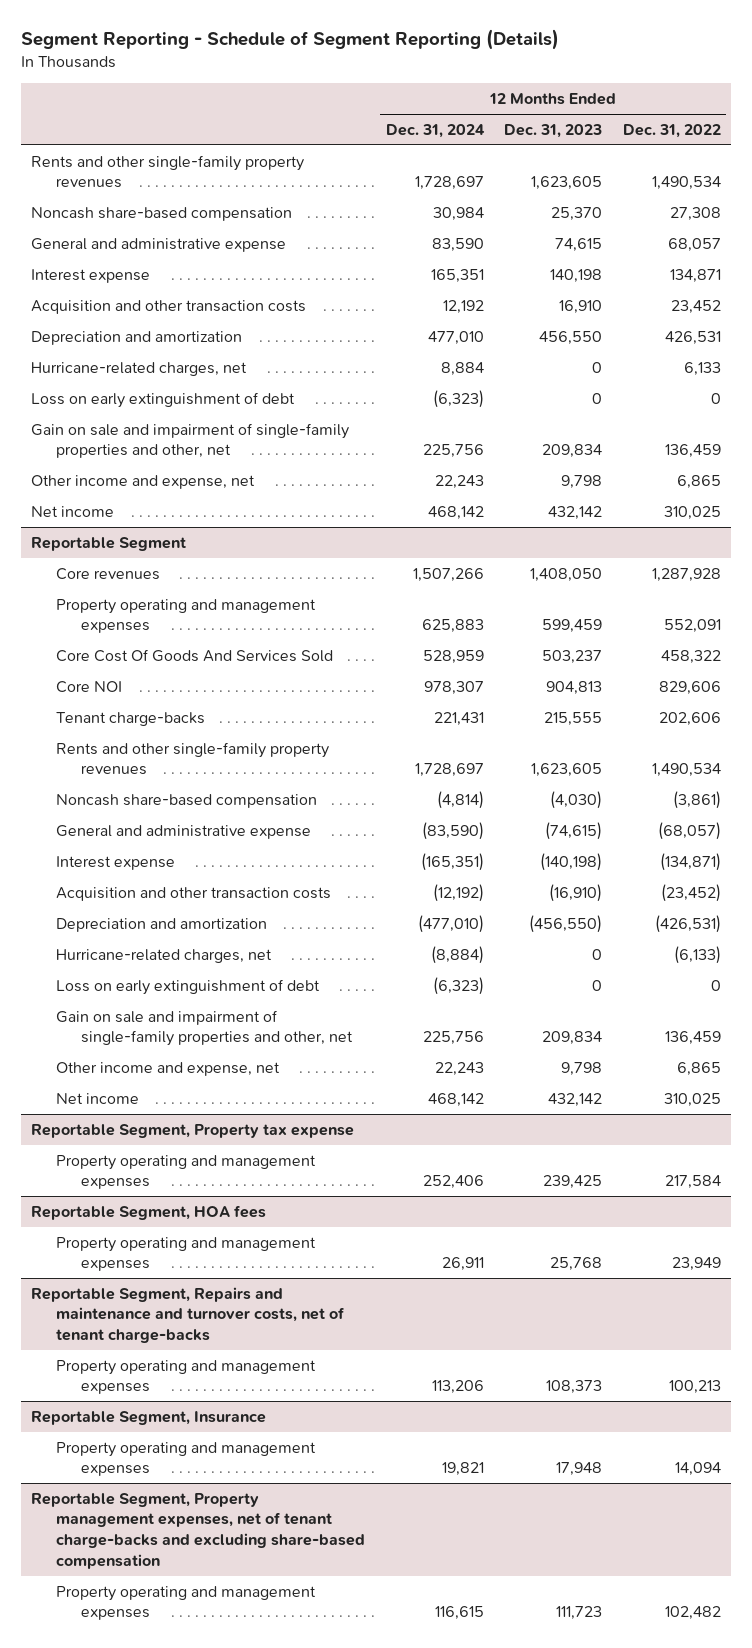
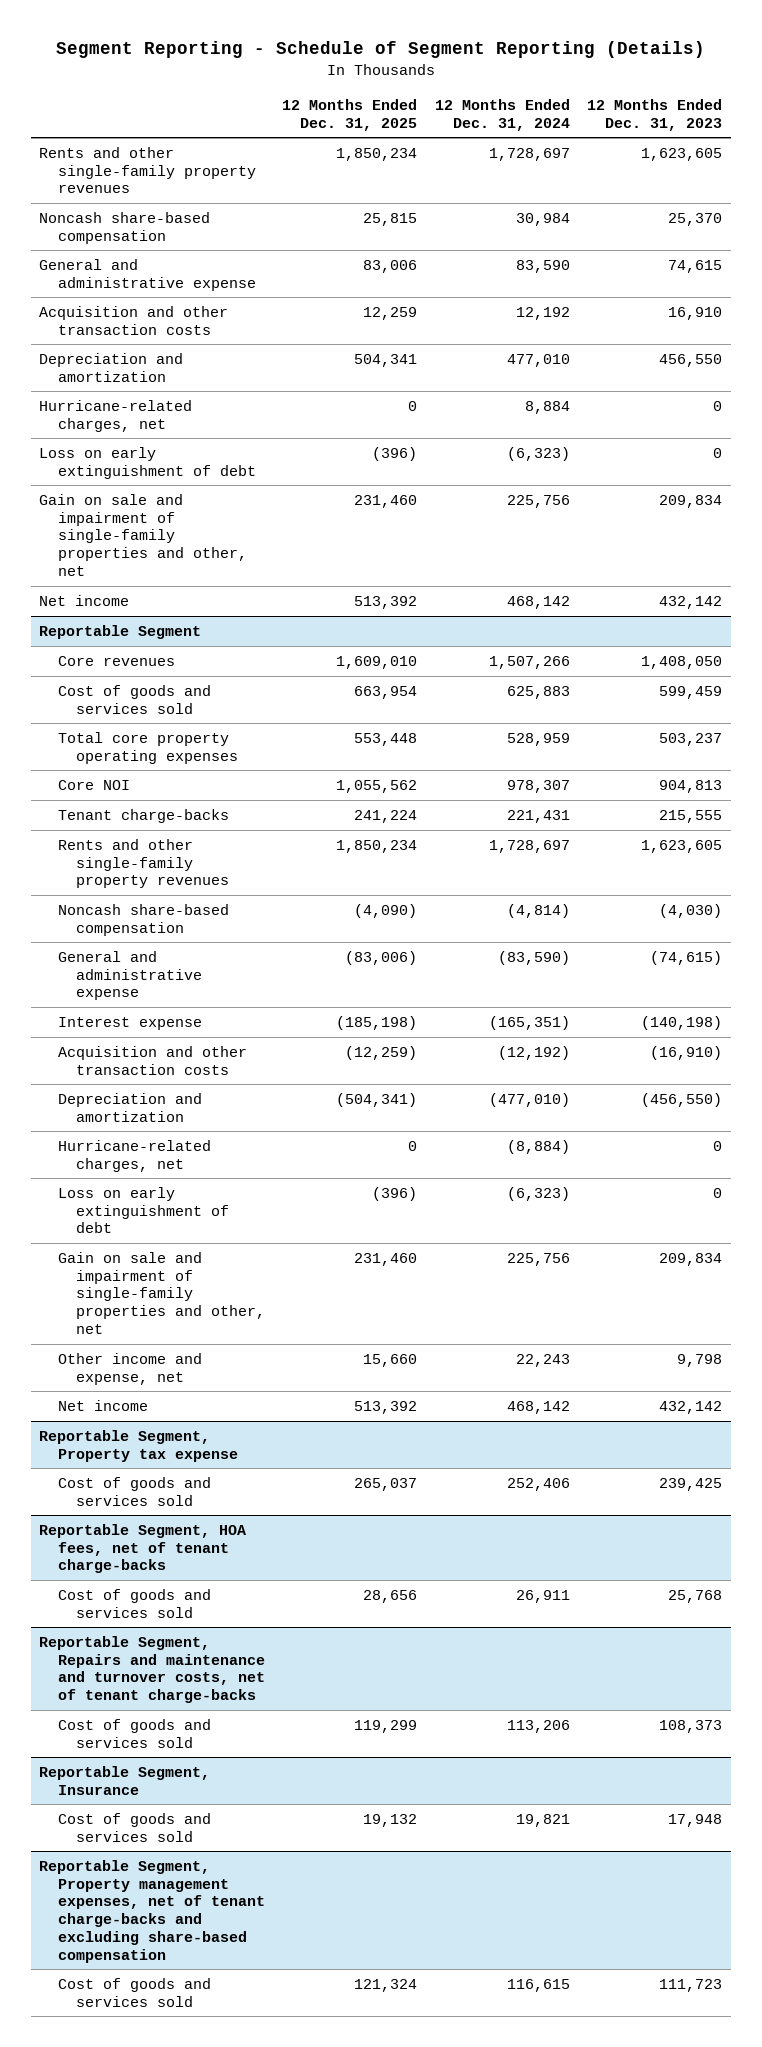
[623,123,722,138] Dec. 31, 2022 -> none
none -> [282,98,418,131] 12 Months Ended Dec. 31, 2025
[30,268,150,283] Interest expense -> none
[30,474,255,489] Other income and expense, net -> none
[55,598,316,634] Property operating and management expenses -> [57,684,211,714] Cost of goods and services sold
[55,648,333,662] Core Cost Of Goods And Services Sold -> [57,731,239,764] Total core property operating expenses
[30,1204,266,1220] Reportable Segment, HOA fees -> none
[55,1154,316,1190] Property operating and management expenses -> [57,1476,211,1506] Cost of goods and services sold
none -> [39,1523,247,1574] Reportable Segment, HOA fees, net of tenant charge-backs
[55,1236,316,1272] Property operating and management expenses -> [57,1588,211,1618] Cost of goods and services sold
[55,1359,316,1395] Property operating and management expenses -> [57,1718,211,1748] Cost of goods and services sold
[55,1441,316,1477] Property operating and management expenses -> [57,1812,211,1842] Cost of goods and services sold
[55,1585,316,1621] Property operating and management expenses -> [57,1977,211,2007] Cost of goods and services sold

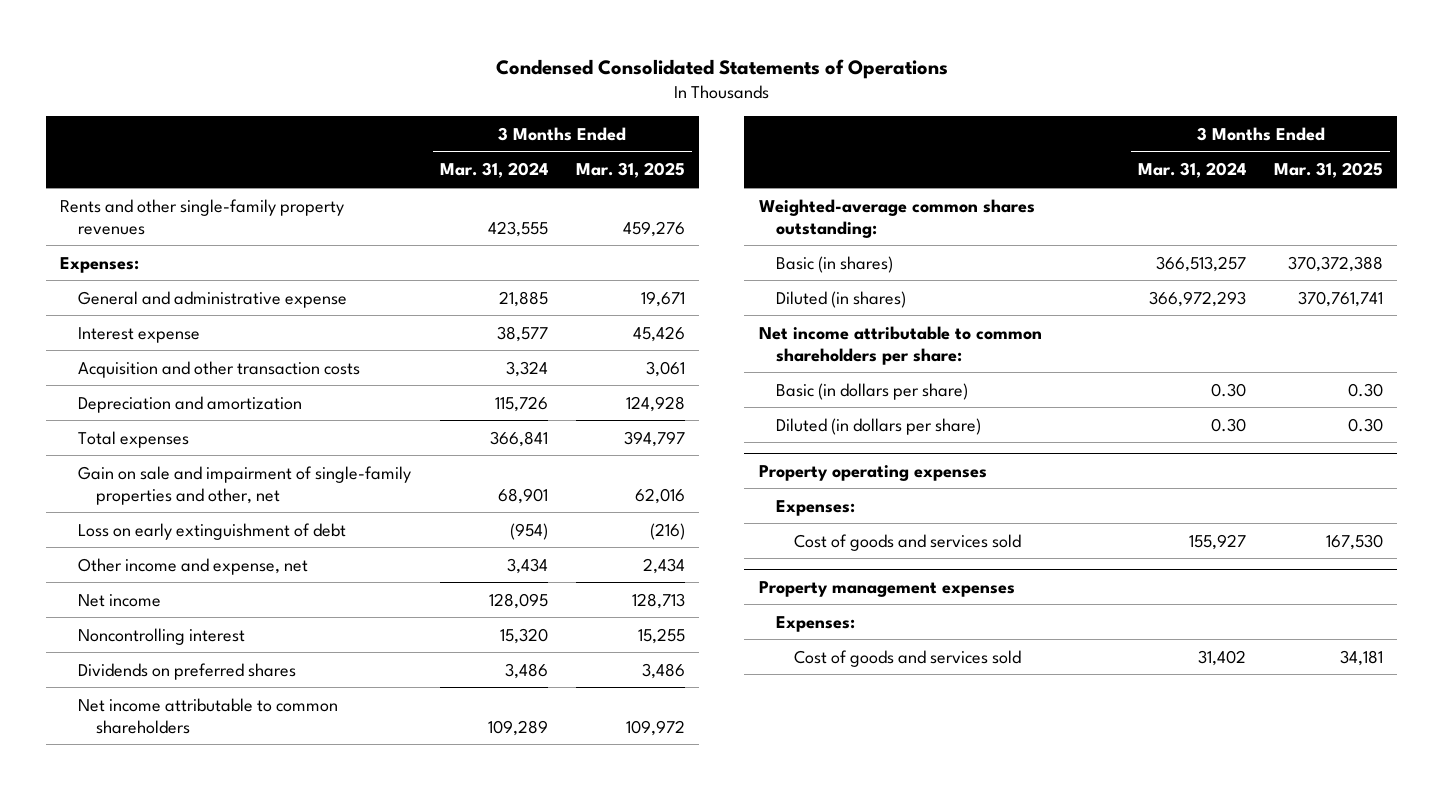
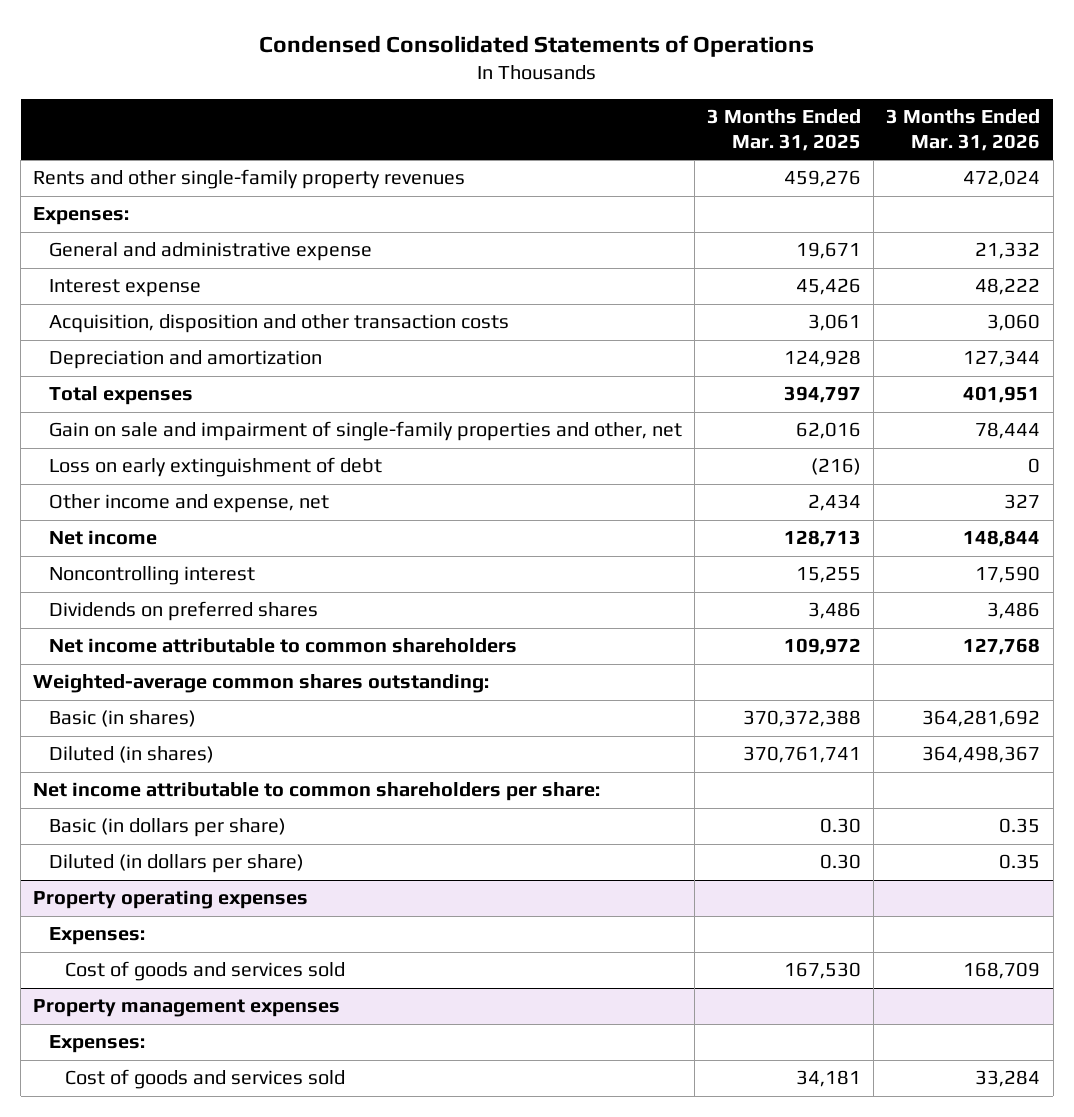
[439,162,548,179] Mar. 31, 2024 -> none
none -> [886,109,1041,152] 3 Months Ended Mar. 31, 2026
[78,360,361,378] Acquisition and other transaction costs -> [48,314,509,334] Acquisition, disposition and other transaction costs

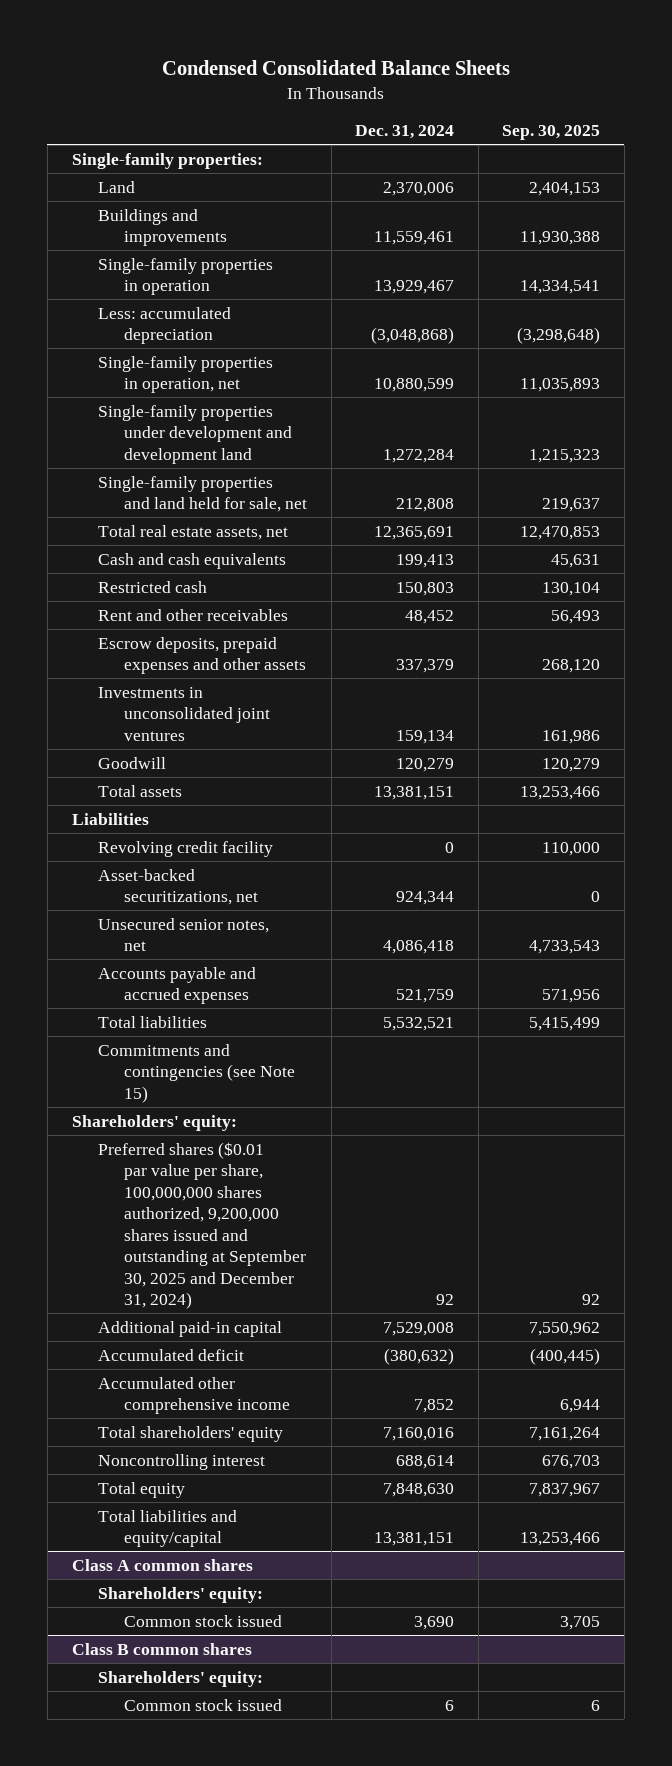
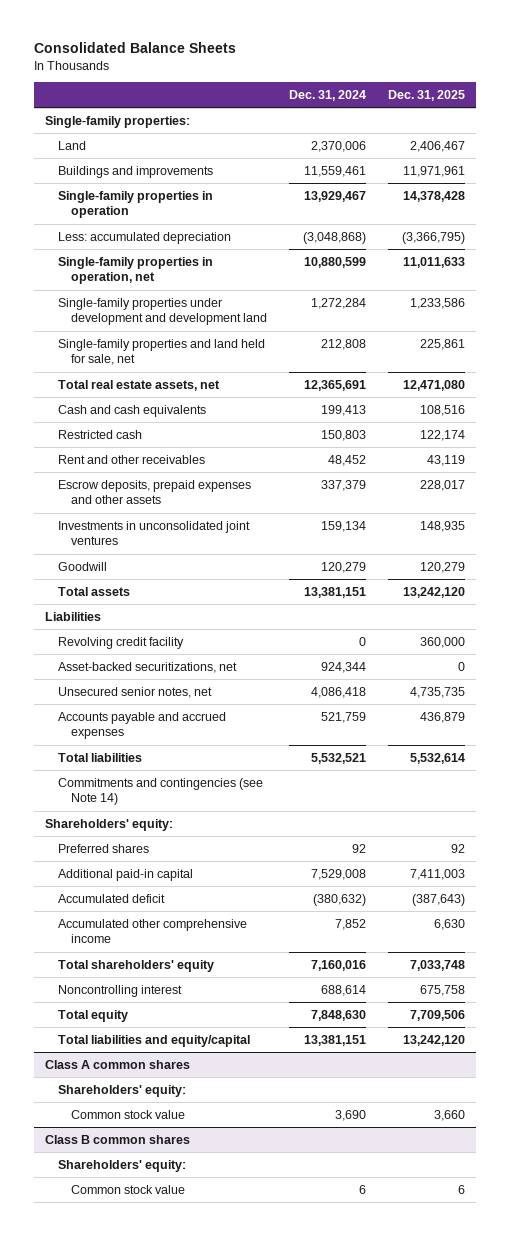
[161,59,510,75] Condensed Consolidated Balance Sheets -> [33,41,236,53] Consolidated Balance Sheets
[502,125,601,141] Sep. 30, 2025 -> none
none -> [388,89,466,101] Dec. 31, 2025
[97,1043,296,1103] Commitments and contingencies (see Note 15) -> [58,777,264,806] Commitments and contingencies (see Note 14)
[97,1141,307,1310] Preferred shares ($0.01 par value per share, 100,000,000 shares authorized, 9,200,000 shares issued and outstanding at September 30, 2025 and December 31, 2024) -> [58,843,150,853] Preferred shares
[124,1614,283,1627] Common stock issued -> [71,1109,186,1119] Common stock value
[124,1698,283,1711] Common stock issued -> [71,1184,186,1194] Common stock value

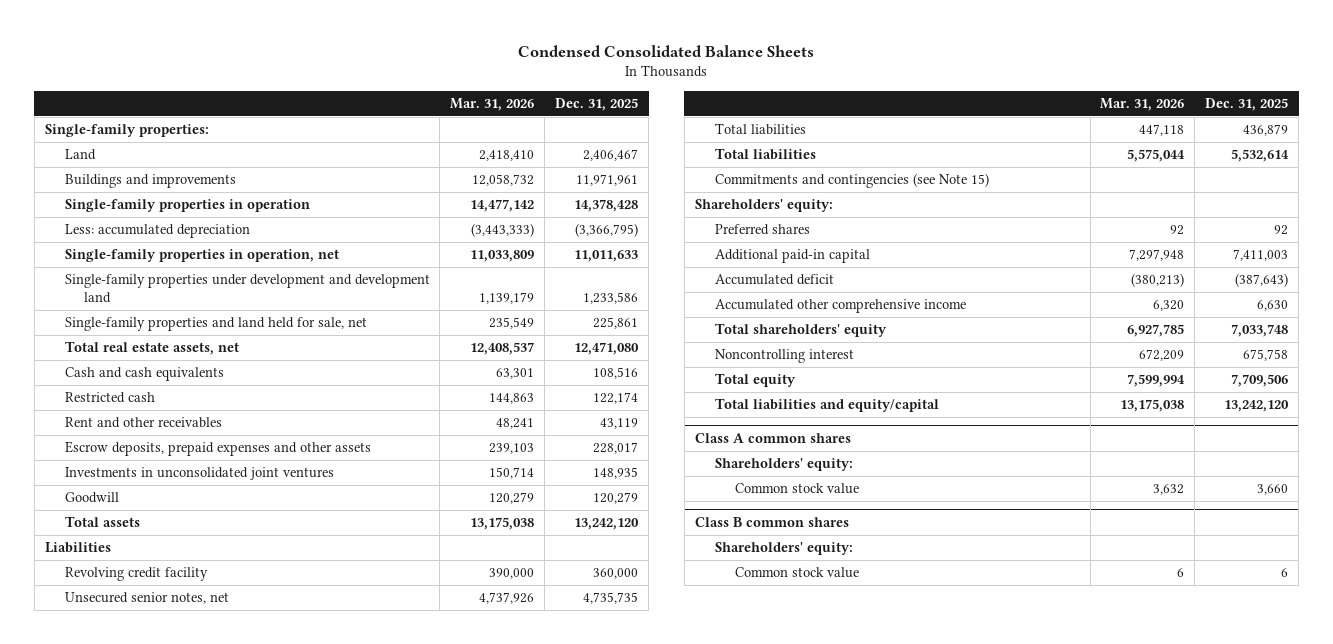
[33,41,236,53] Consolidated Balance Sheets -> [518,44,815,57] Condensed Consolidated Balance Sheets
[289,89,367,101] Dec. 31, 2024 -> none
none -> [450,97,535,111] Mar. 31, 2026
[58,661,238,673] Asset-backed securitizations, net -> none
[58,711,227,740] Accounts payable and accrued expenses -> [714,123,806,136] Total liabilities
[58,777,264,806] Commitments and contingencies (see Note 14) -> [714,173,989,189] Commitments and contingencies (see Note 15)

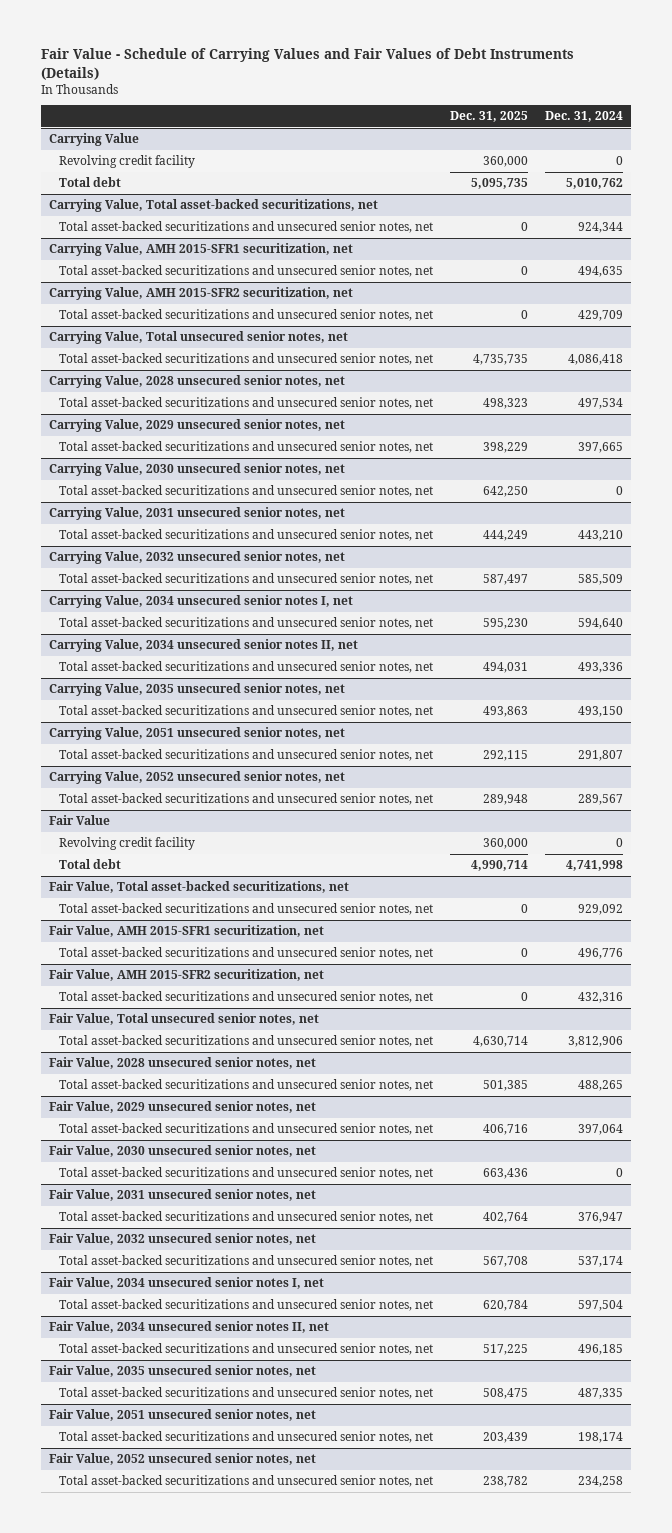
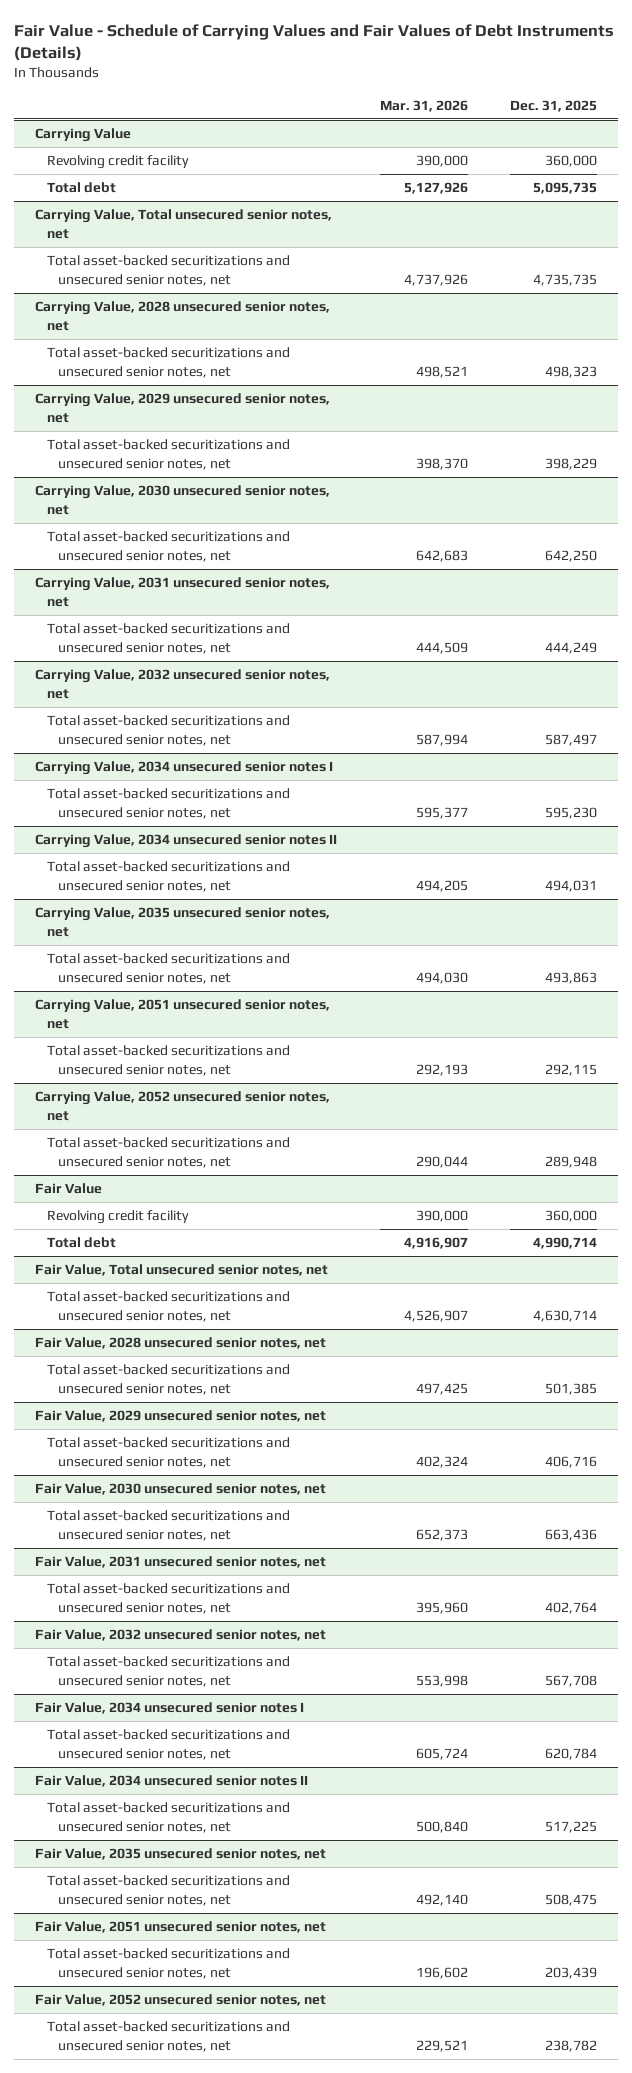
[544,111,623,123] Dec. 31, 2024 -> none
none -> [379,99,468,112] Mar. 31, 2026
[49,199,379,213] Carrying Value, Total asset-backed securitizations, net -> none
[58,221,433,234] Total asset-backed securitizations and unsecured senior notes, net -> none
[49,243,354,257] Carrying Value, AMH 2015-SFR1 securitization, net -> none
[58,265,433,278] Total asset-backed securitizations and unsecured senior notes, net -> none
[49,287,354,301] Carrying Value, AMH 2015-SFR2 securitization, net -> none
[58,309,433,322] Total asset-backed securitizations and unsecured senior notes, net -> none
[49,595,354,609] Carrying Value, 2034 unsecured senior notes I, net -> [35,761,334,776] Carrying Value, 2034 unsecured senior notes I
[49,639,359,653] Carrying Value, 2034 unsecured senior notes II, net -> [35,834,338,849] Carrying Value, 2034 unsecured senior notes II
[49,881,350,894] Fair Value, Total asset-backed securitizations, net -> none
[58,903,433,916] Total asset-backed securitizations and unsecured senior notes, net -> none
[49,925,325,938] Fair Value, AMH 2015-SFR1 securitization, net -> none
[58,947,433,960] Total asset-backed securitizations and unsecured senior notes, net -> none
[49,969,325,982] Fair Value, AMH 2015-SFR2 securitization, net -> none
[58,991,433,1004] Total asset-backed securitizations and unsecured senior notes, net -> none
[49,1277,325,1290] Fair Value, 2034 unsecured senior notes I, net -> [35,1702,305,1715] Fair Value, 2034 unsecured senior notes I
[49,1321,330,1334] Fair Value, 2034 unsecured senior notes II, net -> [35,1775,309,1788] Fair Value, 2034 unsecured senior notes II

